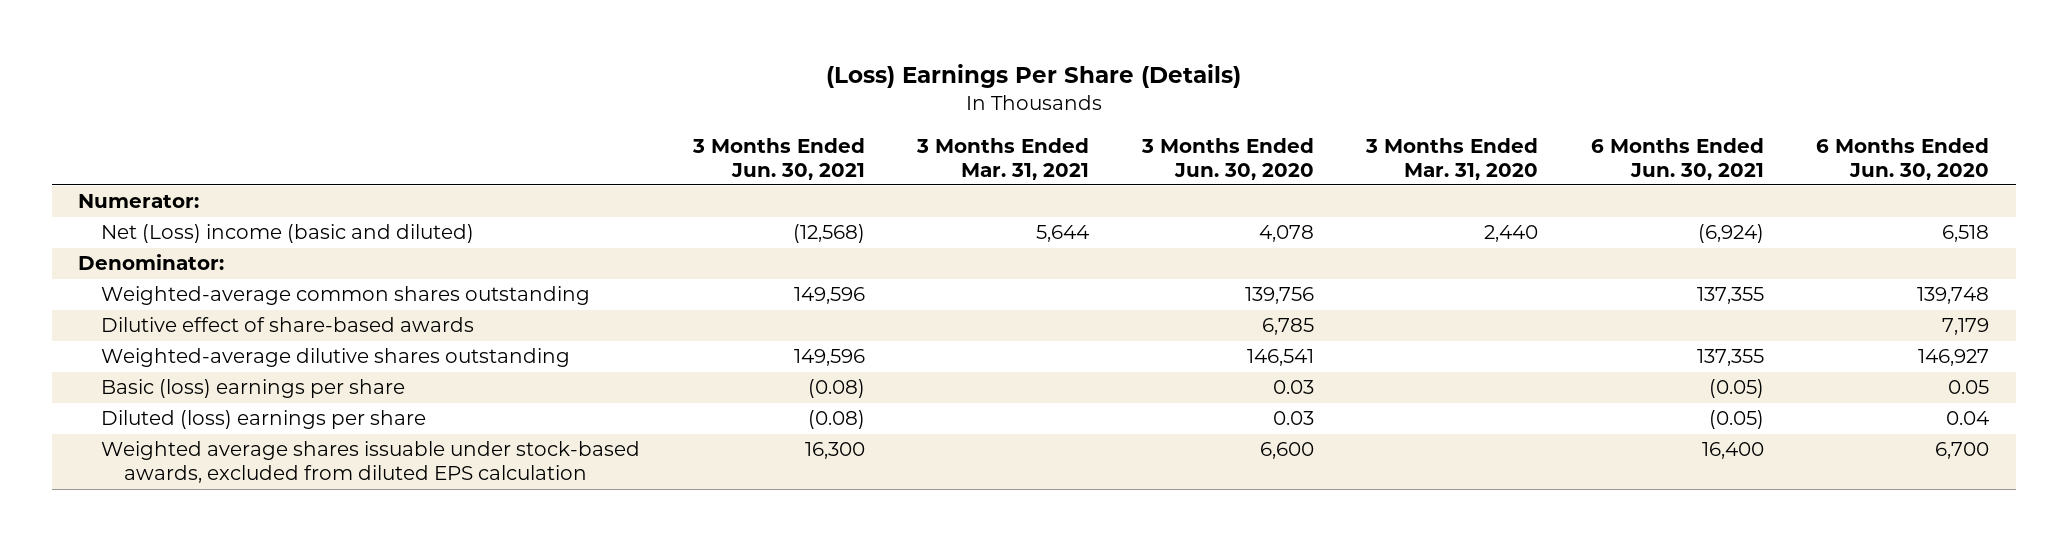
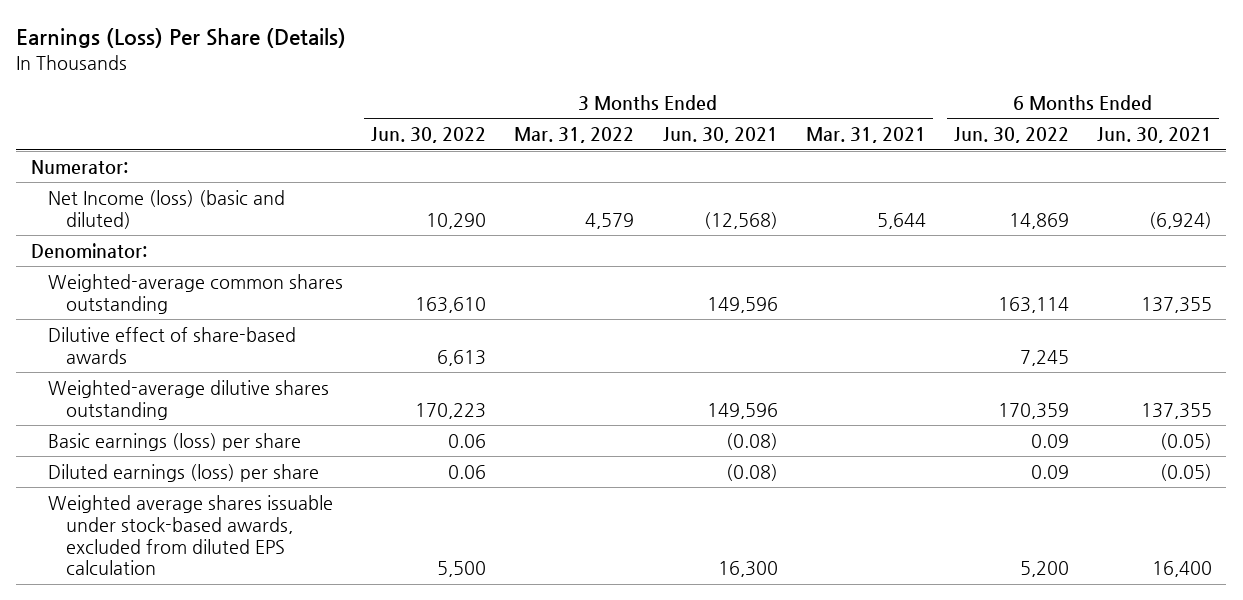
[825,64,1241,89] (Loss) Earnings Per Share (Details) -> [16,28,347,49] Earnings (Loss) Per Share (Details)
[1140,137,1314,180] 3 Months Ended Jun. 30, 2020 -> none
[1365,137,1539,180] 3 Months Ended Mar. 31, 2020 -> none
[1816,137,1990,180] 6 Months Ended Jun. 30, 2020 -> none
none -> [371,127,487,144] Jun. 30, 2022
none -> [514,127,635,144] Mar. 31, 2022
none -> [953,127,1069,144] Jun. 30, 2022
[101,224,475,244] Net (Loss) income (basic and diluted) -> [48,190,286,229] Net Income (loss) (basic and diluted)
[101,379,406,399] Basic (loss) earnings per share -> [48,433,302,452] Basic earnings (loss) per share
[101,410,427,430] Diluted (loss) earnings per share -> [48,464,320,483] Diluted earnings (loss) per share

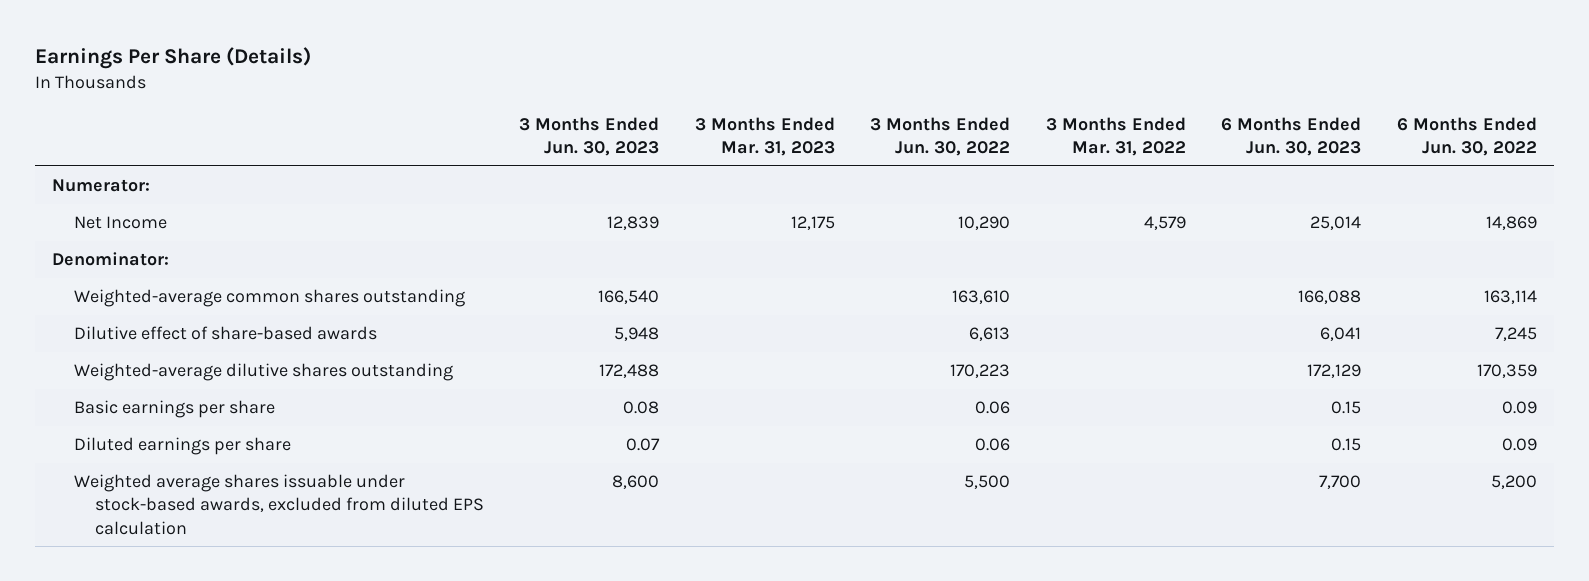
[16,28,347,49] Earnings (Loss) Per Share (Details) -> [34,46,311,69] Earnings Per Share (Details)
[662,127,778,144] Jun. 30, 2021 -> none
[805,127,926,144] Mar. 31, 2021 -> none
[1097,127,1213,144] Jun. 30, 2021 -> none
none -> [519,116,660,157] 3 Months Ended Jun. 30, 2023
none -> [694,116,835,157] 3 Months Ended Mar. 31, 2023
none -> [1221,116,1362,157] 6 Months Ended Jun. 30, 2023
[48,190,286,229] Net Income (loss) (basic and diluted) -> [73,216,167,230] Net Income
[48,433,302,452] Basic earnings (loss) per share -> [73,400,275,419] Basic earnings per share
[48,464,320,483] Diluted earnings (loss) per share -> [73,437,291,456] Diluted earnings per share

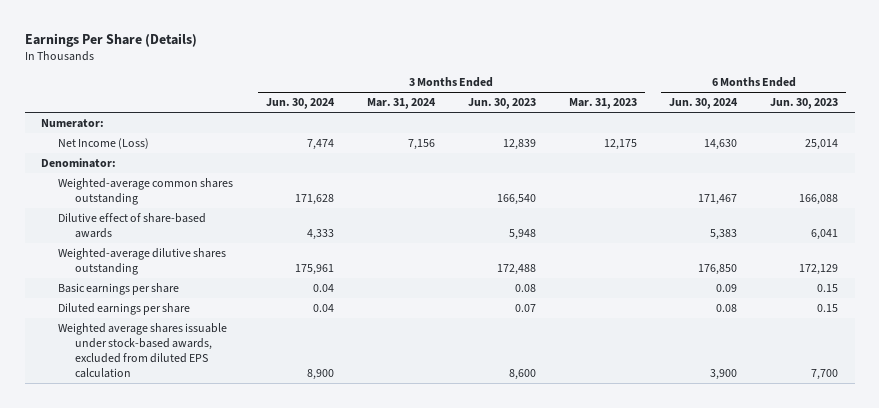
[870,116,1011,157] 3 Months Ended Jun. 30, 2022 -> none
[1045,116,1186,157] 3 Months Ended Mar. 31, 2022 -> none
[1396,116,1537,157] 6 Months Ended Jun. 30, 2022 -> none
none -> [266,98,336,110] Jun. 30, 2024
none -> [366,98,436,110] Mar. 31, 2024
none -> [669,98,739,110] Jun. 30, 2024
[73,216,167,230] Net Income -> [58,137,150,149] Net Income (Loss)

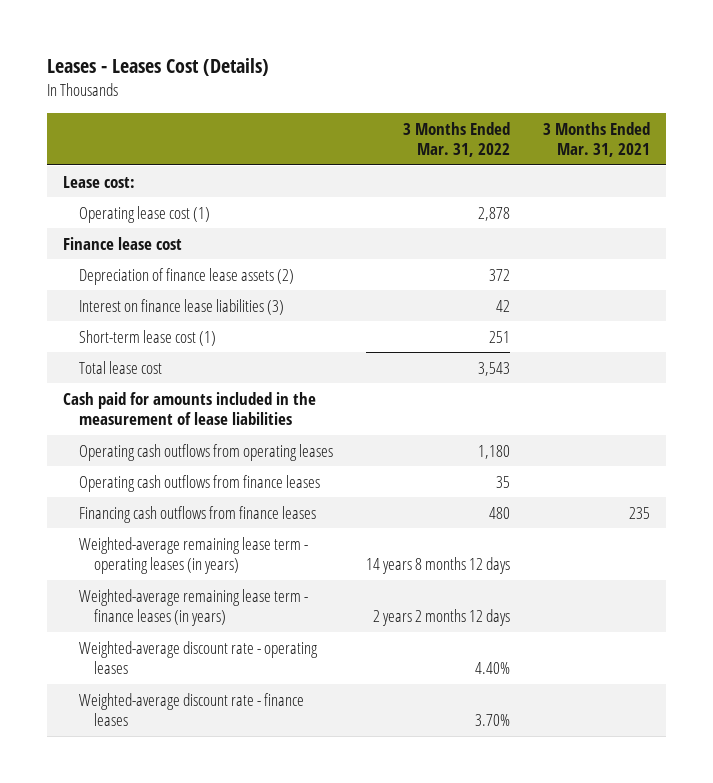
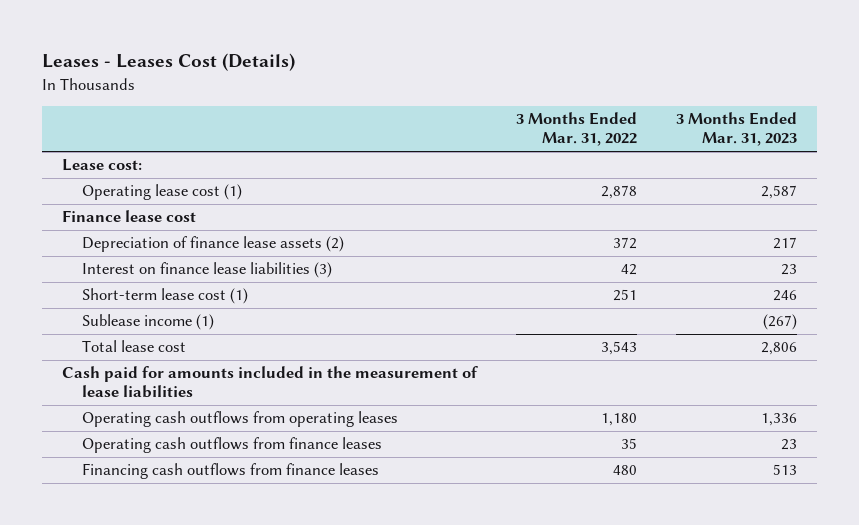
[542,121,650,158] 3 Months Ended Mar. 31, 2021 -> none
none -> [676,112,798,147] 3 Months Ended Mar. 31, 2023
none -> [81,314,214,331] Sublease income (1)
[78,536,308,575] Weighted-average remaining lease term - operating leases (in years) -> none
[78,588,308,627] Weighted-average remaining lease term - finance leases (in years) -> none
[78,640,318,675] Weighted-average discount rate - operating leases -> none
[78,692,304,727] Weighted-average discount rate - finance leases -> none

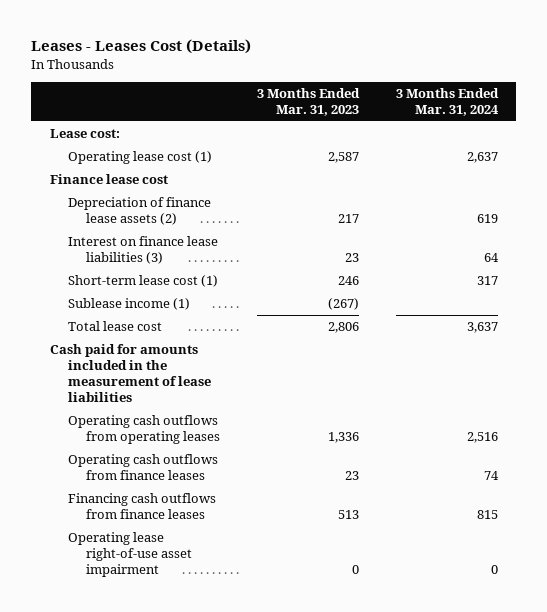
[515,112,637,147] 3 Months Ended Mar. 31, 2022 -> none
none -> [395,87,499,116] 3 Months Ended Mar. 31, 2024
none -> [68,532,193,577] Operating lease right-of-use asset impairment

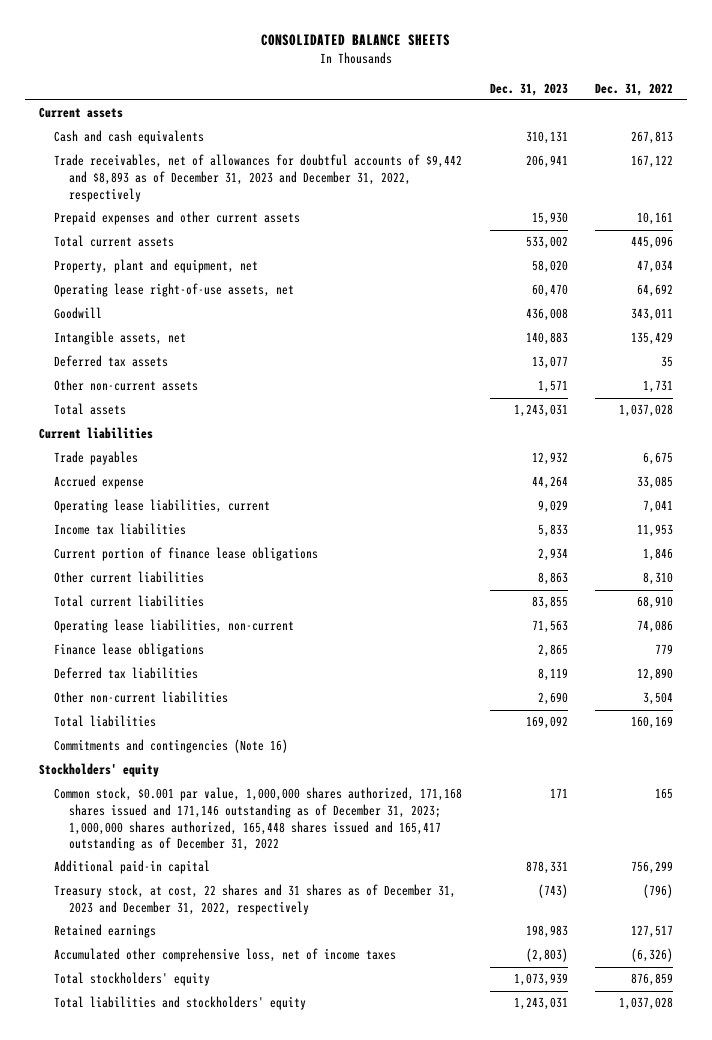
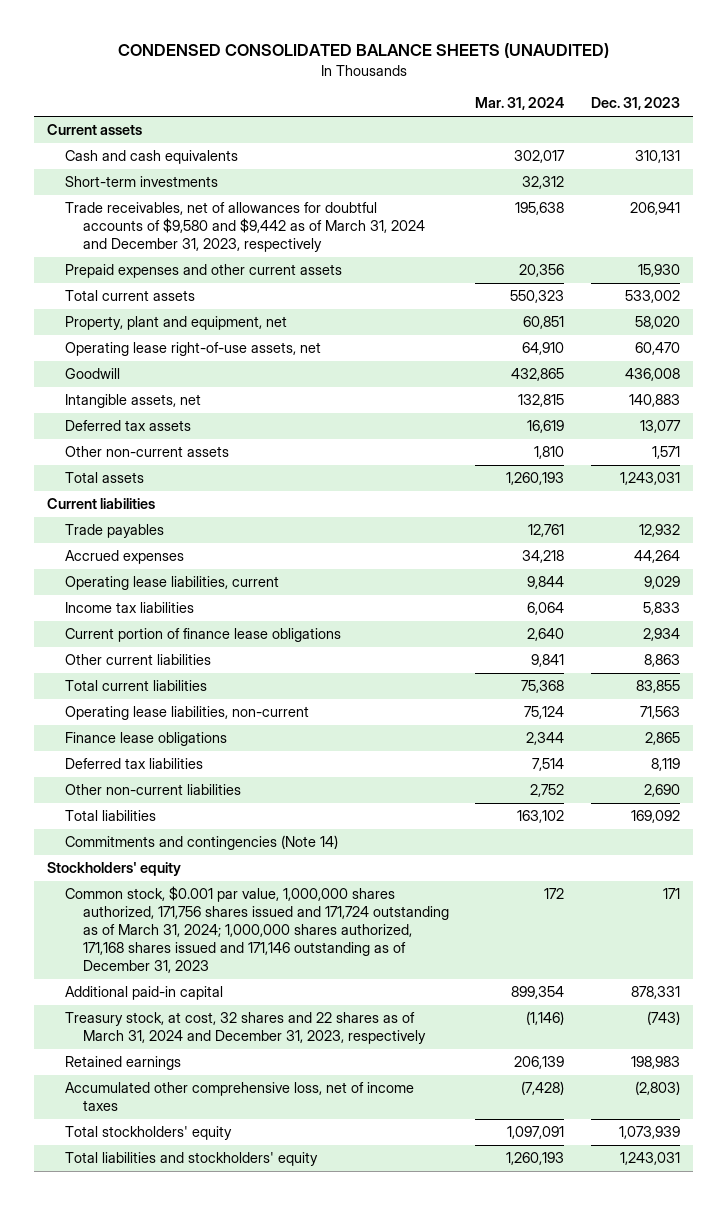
[260,34,450,47] CONSOLIDATED BALANCE SHEETS -> [117,43,609,59] CONDENSED CONSOLIDATED BALANCE SHEETS (UNAUDITED)
[595,82,674,96] Dec. 31, 2022 -> none
none -> [475,97,565,111] Mar. 31, 2024
none -> [65,176,219,188] Short-term investments
[53,154,462,202] Trade receivables, net of allowances for doubtful accounts of $9,442 and $8,893 as of December 31, 2023 and December 31, 2022, respectively -> [65,202,425,253] Trade receivables, net of allowances for doubtful accounts of $9,580 and $9,442 as of March 31, 2024 and December 31, 2023, respectively
[53,475,144,490] Accrued expense -> [65,550,185,565] Accrued expenses
[53,739,288,754] Commitments and contingencies (Note 16) -> [65,835,339,851] Commitments and contingencies (Note 14)
[53,787,462,852] Common stock, $0.001 par value, 1,000,000 shares authorized, 171,168 shares issued and 171,146 outstanding as of December 31, 2023; 1,000,000 shares authorized, 165,448 shares issued and 165,417 outstanding as of December 31, 2022 -> [65,886,449,974] Common stock, $0.001 par value, 1,000,000 shares authorized, 171,756 shares issued and 171,724 outstanding as of March 31, 2024; 1,000,000 shares authorized, 171,168 shares issued and 171,146 outstanding as of December 31, 2023
[53,884,456,915] Treasury stock, at cost, 22 shares and 31 shares as of December 31, 2023 and December 31, 2022, respectively -> [65,1012,426,1045] Treasury stock, at cost, 32 shares and 22 shares as of March 31, 2024 and December 31, 2023, respectively

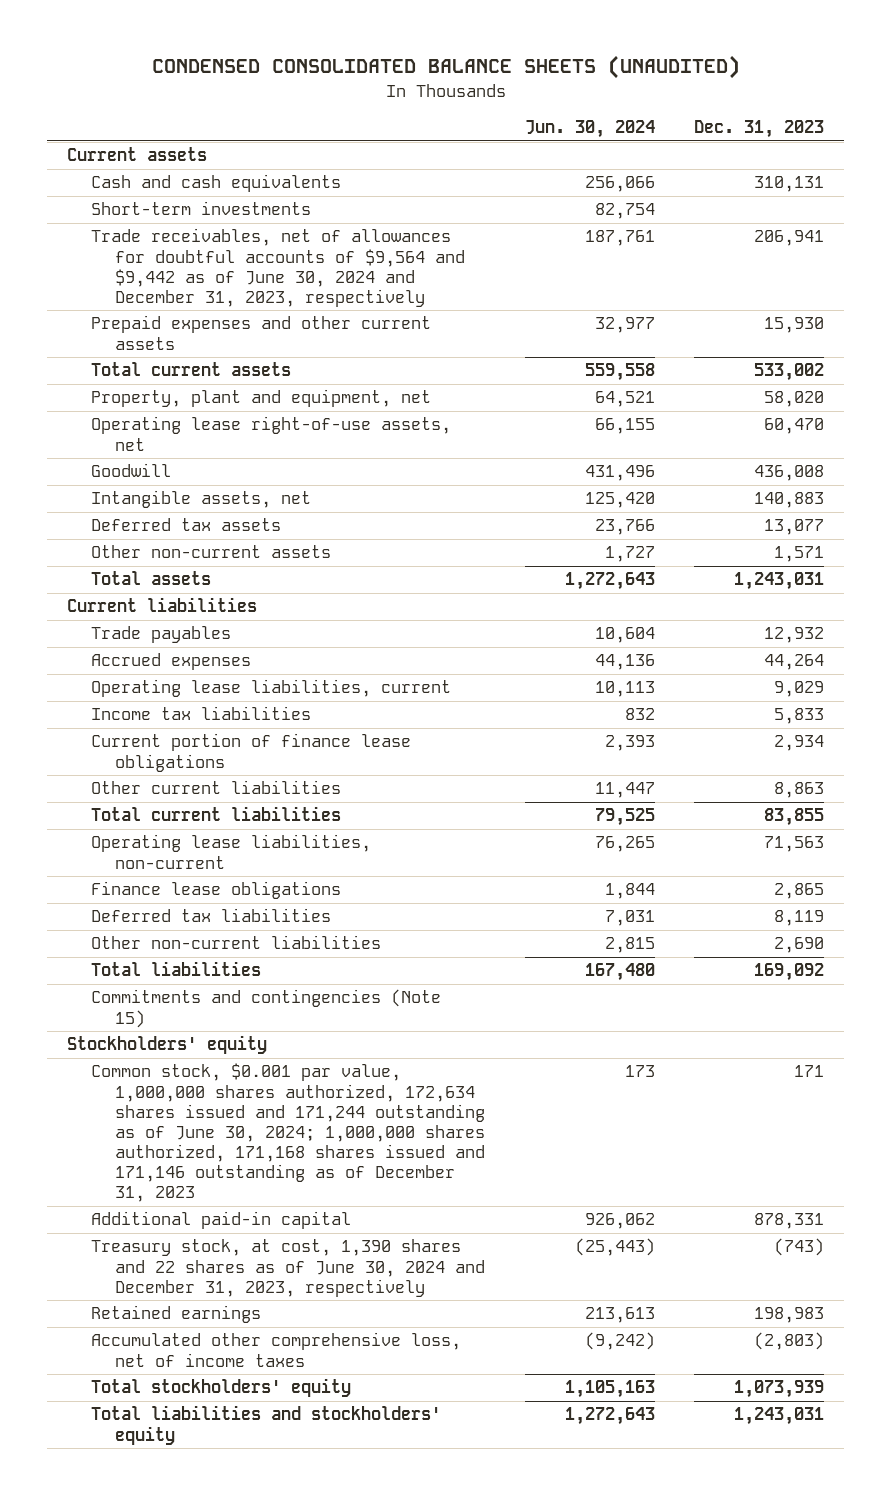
[475,97,565,111] Mar. 31, 2024 -> none
none -> [524,120,655,139] Jun. 30, 2024
[65,202,425,253] Trade receivables, net of allowances for doubtful accounts of $9,580 and $9,442 as of March 31, 2024 and December 31, 2023, respectively -> [90,228,465,307] Trade receivables, net of allowances for doubtful accounts of $9,564 and $9,442 as of June 30, 2024 and December 31, 2023, respectively
[65,835,339,851] Commitments and contingencies (Note 14) -> [90,989,441,1028] Commitments and contingencies (Note 15)
[65,886,449,974] Common stock, $0.001 par value, 1,000,000 shares authorized, 171,756 shares issued and 171,724 outstanding as of March 31, 2024; 1,000,000 shares authorized, 171,168 shares issued and 171,146 outstanding as of December 31, 2023 -> [90,1063,485,1203] Common stock, $0.001 par value, 1,000,000 shares authorized, 172,634 shares issued and 171,244 outstanding as of June 30, 2024; 1,000,000 shares authorized, 171,168 shares issued and 171,146 outstanding as of December 31, 2023
[65,1012,426,1045] Treasury stock, at cost, 32 shares and 22 shares as of March 31, 2024 and December 31, 2023, respectively -> [90,1239,485,1297] Treasury stock, at cost, 1,390 shares and 22 shares as of June 30, 2024 and December 31, 2023, respectively

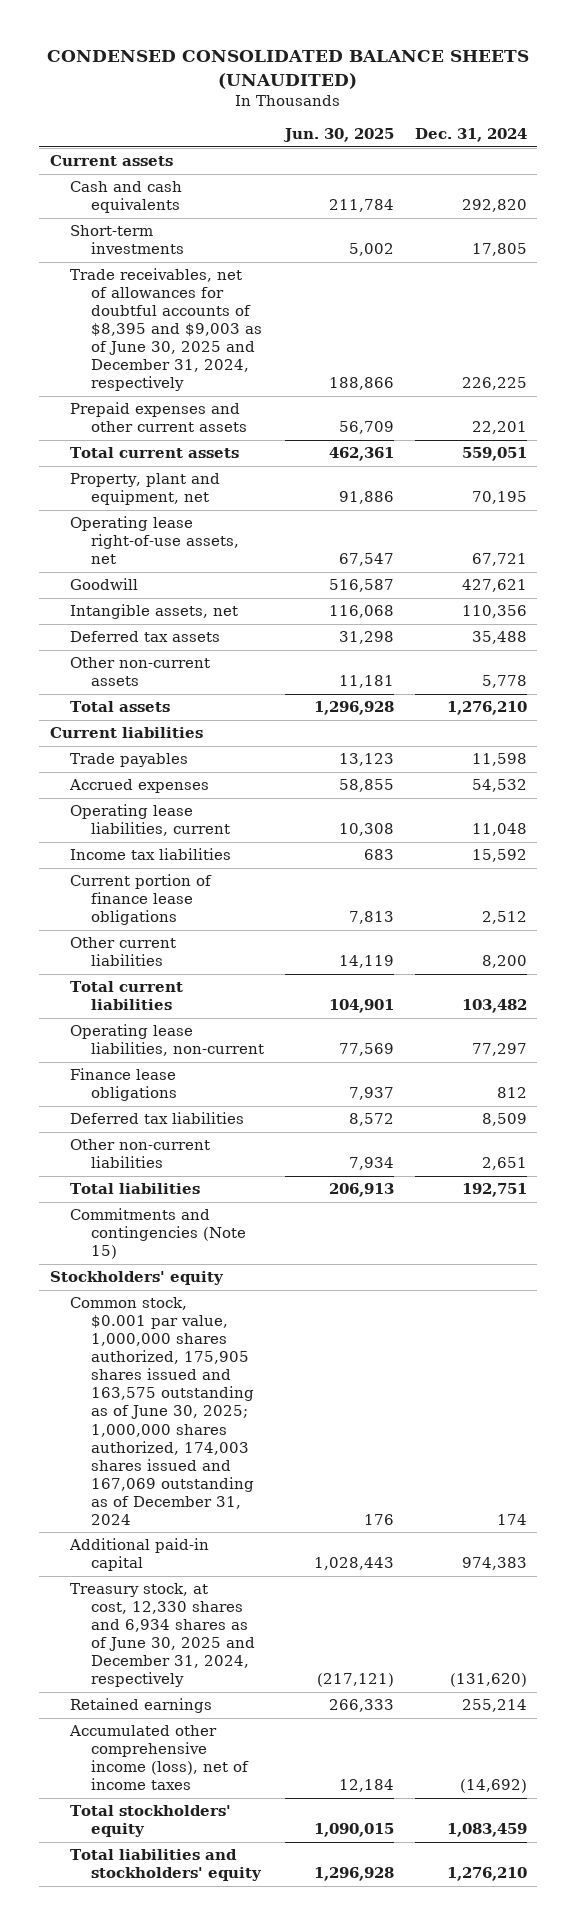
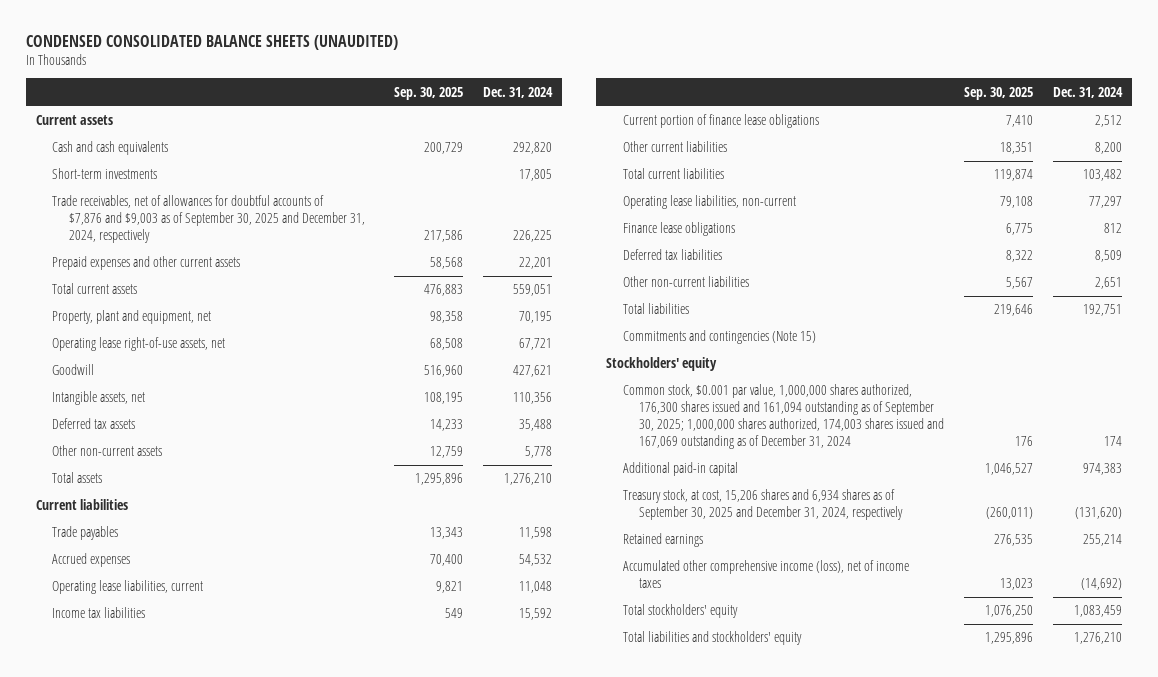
[282,128,394,143] Jun. 30, 2025 -> none
none -> [394,86,464,100] Sep. 30, 2025
[70,268,262,392] Trade receivables, net of allowances for doubtful accounts of $8,395 and $9,003 as of June 30, 2025 and December 31, 2024, respectively -> [52,195,366,244] Trade receivables, net of allowances for doubtful accounts of $7,876 and $9,003 as of September 30, 2025 and December 31, 2024, respectively
[70,1297,254,1525] Common stock, $0.001 par value, 1,000,000 shares authorized, 175,905 shares issued and 163,575 outstanding as of June 30, 2025; 1,000,000 shares authorized, 174,003 shares issued and 167,069 outstanding as of December 31, 2024 -> [622,384,945,450] Common stock, $0.001 par value, 1,000,000 shares authorized, 176,300 shares issued and 161,094 outstanding as of September 30, 2025; 1,000,000 shares authorized, 174,003 shares issued and 167,069 outstanding as of December 31, 2024
[70,1583,255,1688] Treasury stock, at cost, 12,330 shares and 6,934 shares as of June 30, 2025 and December 31, 2024, respectively -> [622,489,904,521] Treasury stock, at cost, 15,206 shares and 6,934 shares as of September 30, 2025 and December 31, 2024, respectively

